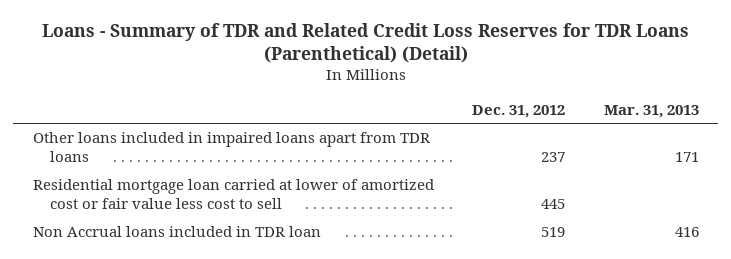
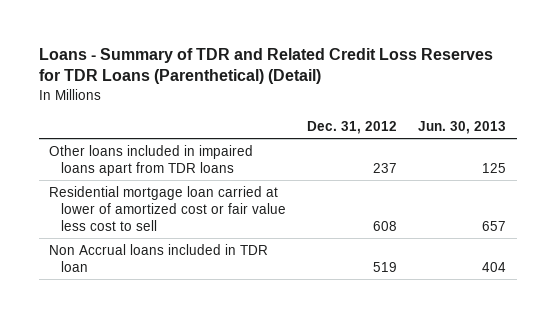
[603,104,699,118] Mar. 31, 2013 -> none
none -> [418,120,507,134] Jun. 30, 2013
[541,199,566,210] 445 -> [372,220,397,231] 608

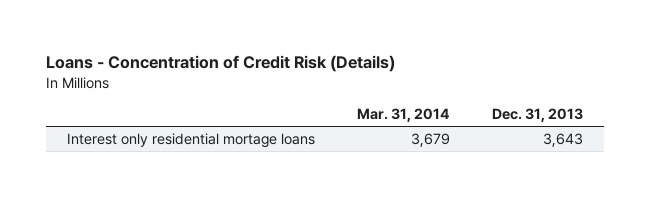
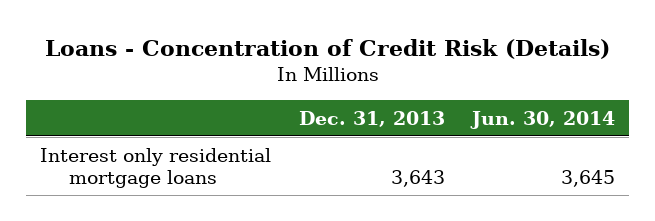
[356,108,450,123] Mar. 31, 2014 -> none
none -> [470,111,616,130] Jun. 30, 2014
[66,133,315,149] Interest only residential mortage loans -> [39,147,271,189] Interest only residential mortgage loans

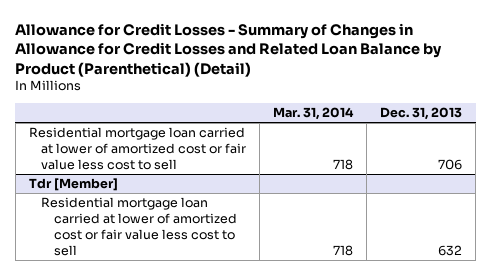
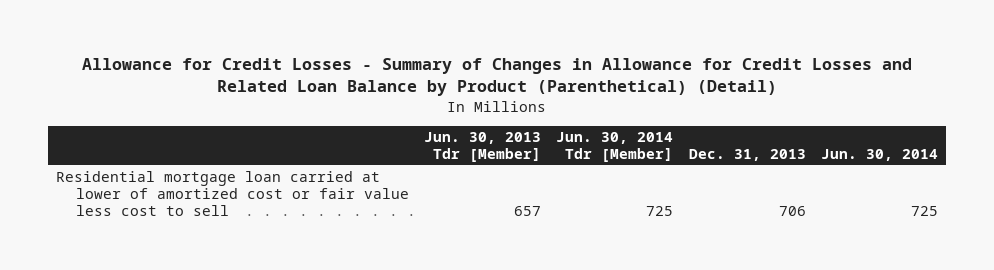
[273,107,355,121] Mar. 31, 2014 -> none
none -> [423,131,541,162] Jun. 30, 2013 Tdr [Member]
none -> [556,131,674,162] Jun. 30, 2014 Tdr [Member]
none -> [821,148,939,161] Jun. 30, 2014
[28,178,118,192] Tdr [Member] -> none
[41,197,237,256] Residential mortgage loan carried at lower of amortized cost or fair value less cost to sell -> none

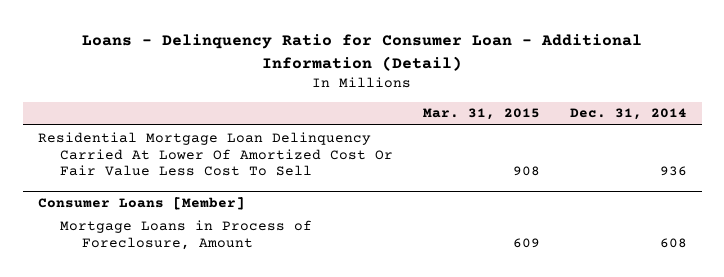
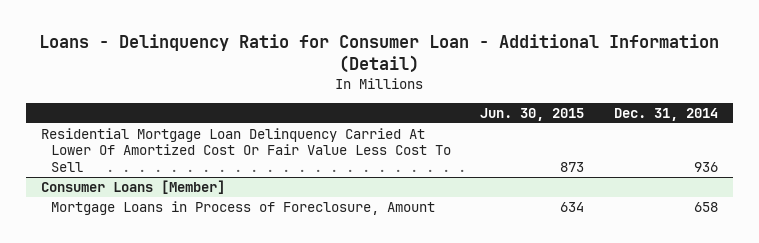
[422,108,540,121] Mar. 31, 2015 -> none
none -> [480,107,585,121] Jun. 30, 2015
[659,237,687,248] 608 -> [694,202,719,213] 658

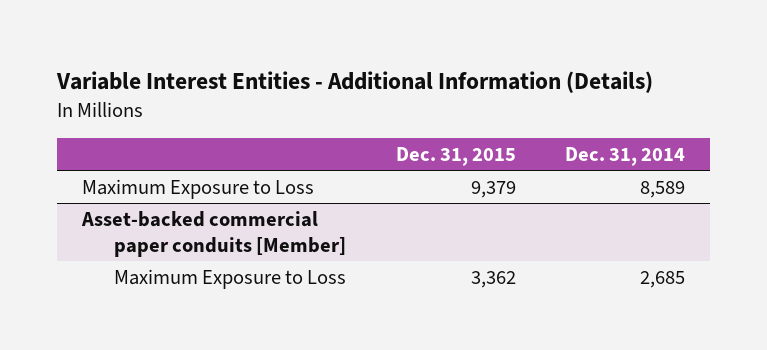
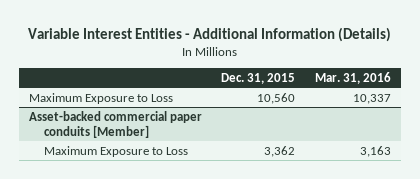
[565,146,686,166] Dec. 31, 2014 -> none
none -> [314,71,391,84] Mar. 31, 2016
[470,181,516,199] 9,379 -> [257,92,296,104] 10,560

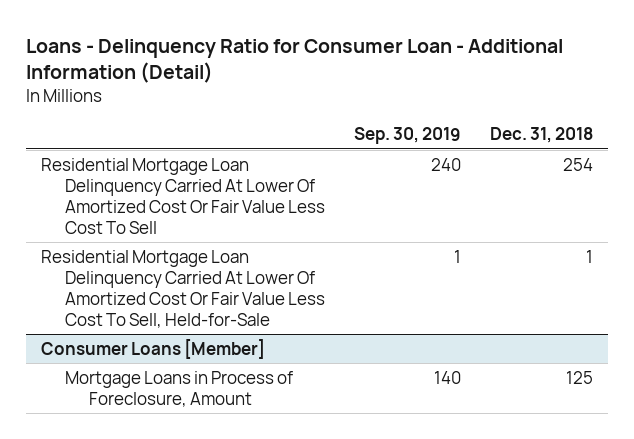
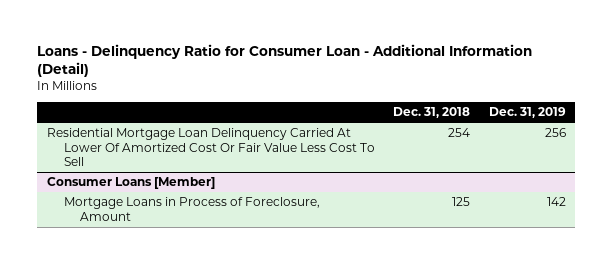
[354,127,462,145] Sep. 30, 2019 -> none
none -> [488,107,566,119] Dec. 31, 2019
[40,249,326,328] Residential Mortgage Loan Delinquency Carried At Lower Of Amortized Cost Or Fair Value Less Cost To Sell, Held-for-Sale -> none

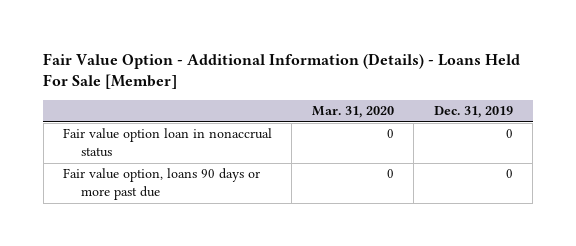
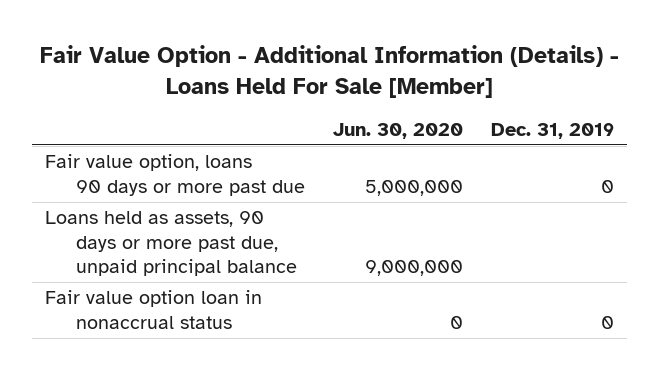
[311,106,394,119] Mar. 31, 2020 -> none
none -> [332,122,463,139] Jun. 30, 2020
none -> [45,211,298,277] Loans held as assets, 90 days or more past due, unpaid principal balance
[63,128,273,158] Fair value option loan in nonaccrual status -> [45,290,263,329] Fair value option loan in nonaccrual status

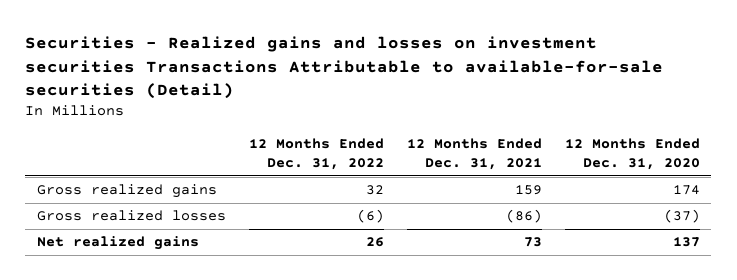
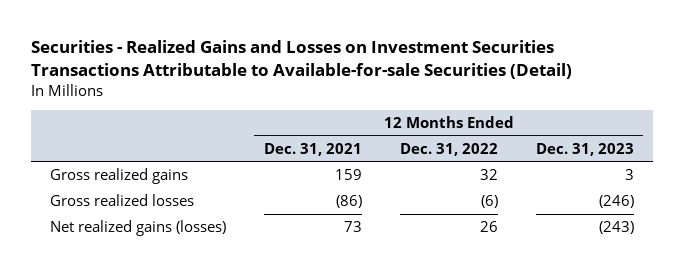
[25,36,664,100] Securities - Realized gains and losses on investment securities Transactions Attributable to available-for-sale securities (Detail) -> [30,40,572,79] Securities - Realized Gains and Losses on Investment Securities Transactions Attributable to Available-for-sale Securities (Detail)
[564,137,700,171] 12 Months Ended Dec. 31, 2020 -> none
none -> [535,142,634,156] Dec. 31, 2023
[36,236,199,251] Net realized gains -> [49,219,226,236] Net realized gains (losses)

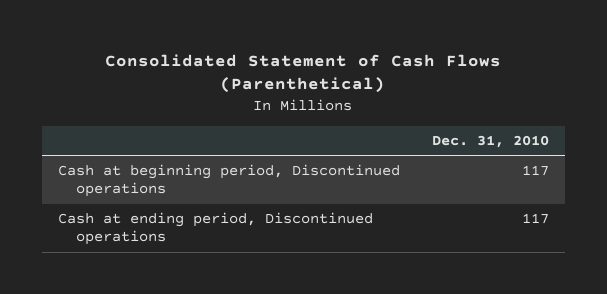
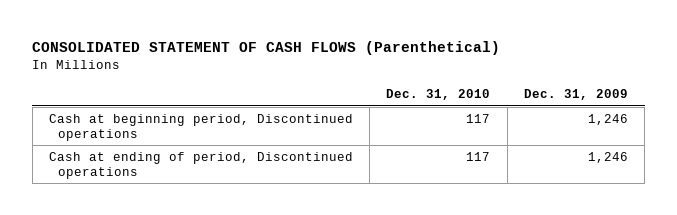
[105,53,502,94] Consolidated Statement of Cash Flows (Parenthetical) -> [32,41,501,56] CONSOLIDATED STATEMENT OF CASH FLOWS (Parenthetical)
none -> [523,88,628,100] Dec. 31, 2009
[57,212,373,246] Cash at ending period, Discontinued operations -> [49,152,354,179] Cash at ending of period, Discontinued operations

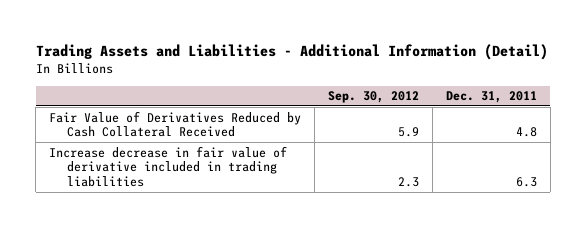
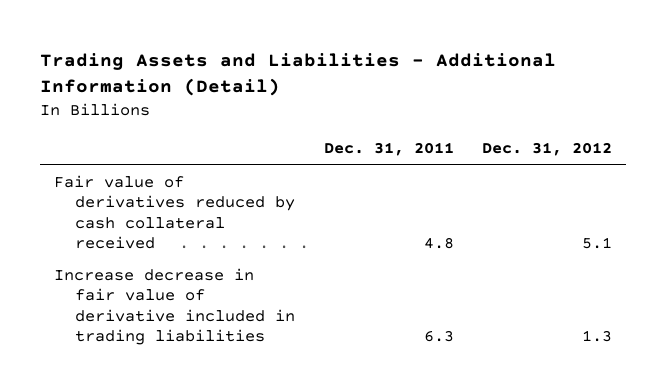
[328,91,420,104] Sep. 30, 2012 -> none
none -> [481,142,612,157] Dec. 31, 2012
[49,110,302,138] Fair Value of Derivatives Reduced by Cash Collateral Received -> [53,175,296,249] Fair value of derivatives reduced by cash collateral received

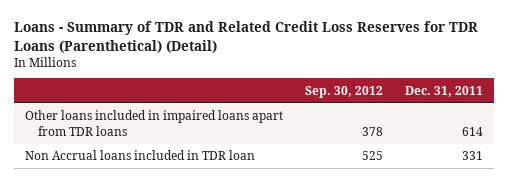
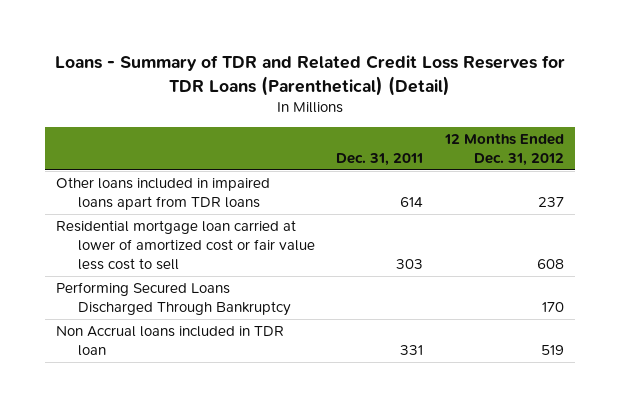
[304,85,383,98] Sep. 30, 2012 -> none
none -> [443,133,564,166] 12 Months Ended Dec. 31, 2012
none -> [55,220,315,270] Residential mortgage loan carried at lower of amortized cost or fair value less cost to sell
none -> [55,282,291,316] Performing Secured Loans Discharged Through Bankruptcy

